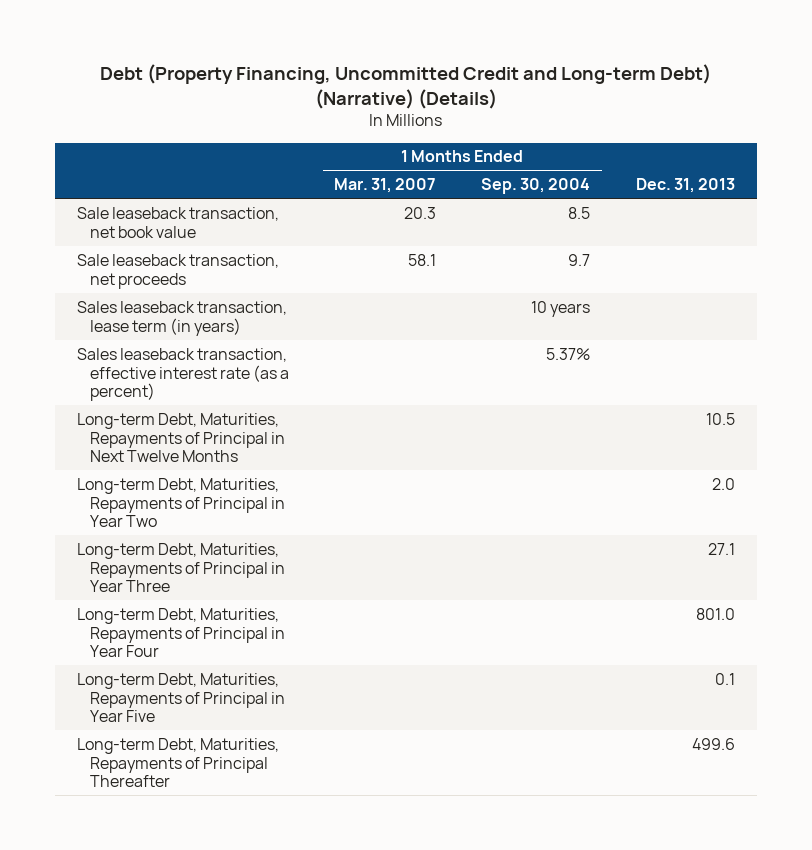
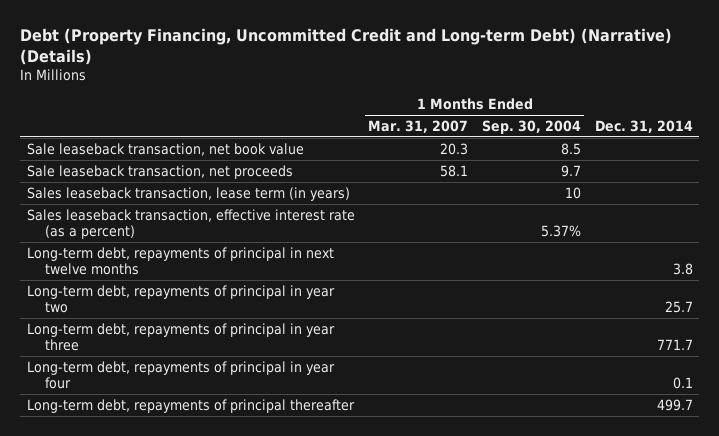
[635,178,735,194] Dec. 31, 2013 -> none
none -> [594,119,693,133] Dec. 31, 2014
[531,300,591,317] 10 years -> [564,186,581,199] 10
[77,672,285,723] Long-term Debt, Maturities, Repayments of Principal in Year Five -> none
[77,412,285,463] Long-term Debt, Maturities, Repayments of Principal in Next Twelve Months -> [26,246,334,275] Long-term debt, repayments of principal in next twelve months
[77,477,285,528] Long-term Debt, Maturities, Repayments of Principal in Year Two -> [26,284,335,313] Long-term debt, repayments of principal in year two
[77,542,285,593] Long-term Debt, Maturities, Repayments of Principal in Year Three -> [26,322,335,351] Long-term debt, repayments of principal in year three
[77,607,285,658] Long-term Debt, Maturities, Repayments of Principal in Year Four -> [26,360,335,389] Long-term debt, repayments of principal in year four
[77,737,280,788] Long-term Debt, Maturities, Repayments of Principal Thereafter -> [26,398,355,413] Long-term debt, repayments of principal thereafter

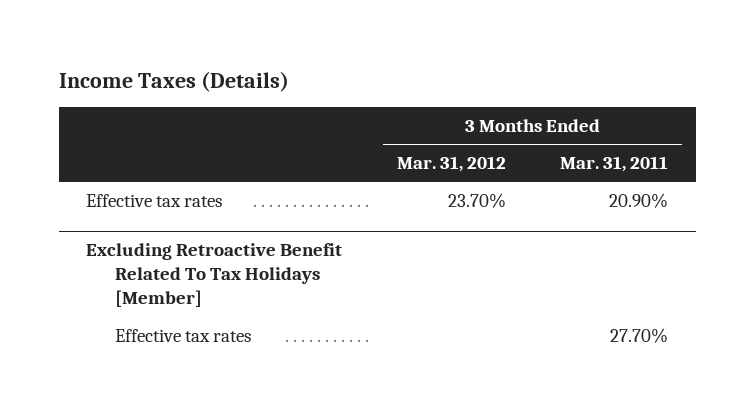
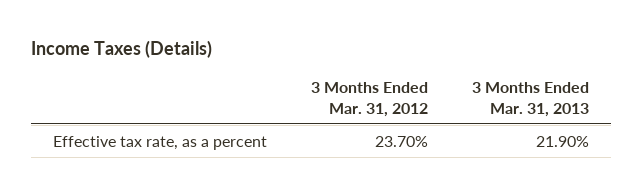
[560,155,669,172] Mar. 31, 2011 -> none
none -> [471,81,589,117] 3 Months Ended Mar. 31, 2013
[86,243,343,308] Excluding Retroactive Benefit Related To Tax Holidays [Member] -> none
[115,328,252,342] Effective tax rates -> none
[86,193,223,207] Effective tax rates -> [52,135,267,150] Effective tax rate, as a percent

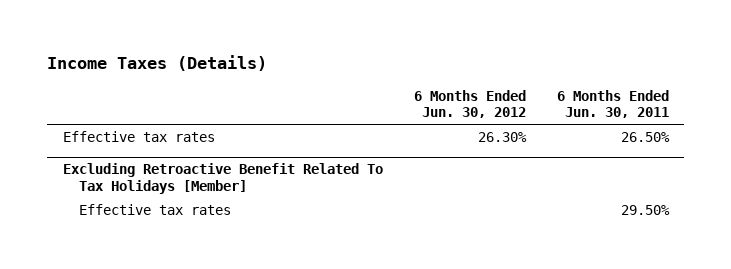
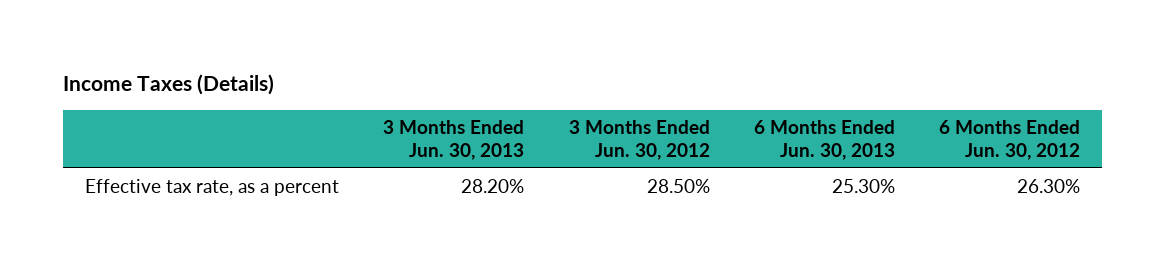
[556,89,669,119] 6 Months Ended Jun. 30, 2011 -> none
none -> [383,120,525,160] 3 Months Ended Jun. 30, 2013
none -> [568,120,710,160] 3 Months Ended Jun. 30, 2012
none -> [753,120,895,160] 6 Months Ended Jun. 30, 2013
[62,163,383,194] Excluding Retroactive Benefit Related To Tax Holidays [Member] -> none
[78,204,231,216] Effective tax rates -> none
[62,131,215,143] Effective tax rates -> [85,179,340,197] Effective tax rate, as a percent

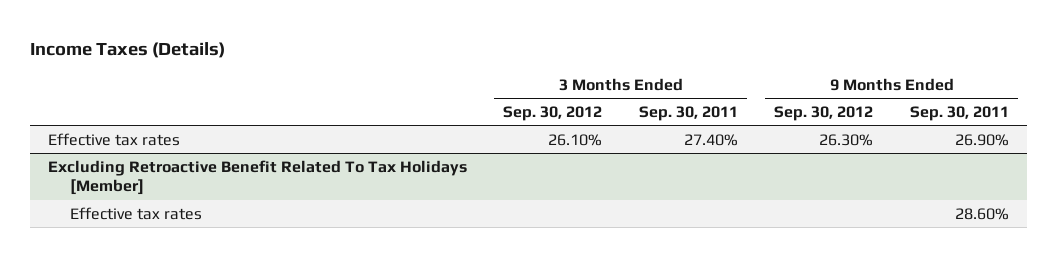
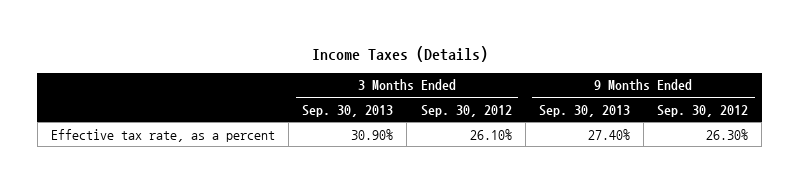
[638,105,738,121] Sep. 30, 2011 -> none
[909,105,1009,121] Sep. 30, 2011 -> none
none -> [302,104,394,117] Sep. 30, 2013
none -> [538,104,630,117] Sep. 30, 2013
[47,159,467,196] Excluding Retroactive Benefit Related To Tax Holidays [Member] -> none
[69,206,202,220] Effective tax rates -> none
[47,132,180,146] Effective tax rates -> [51,128,276,142] Effective tax rate, as a percent

